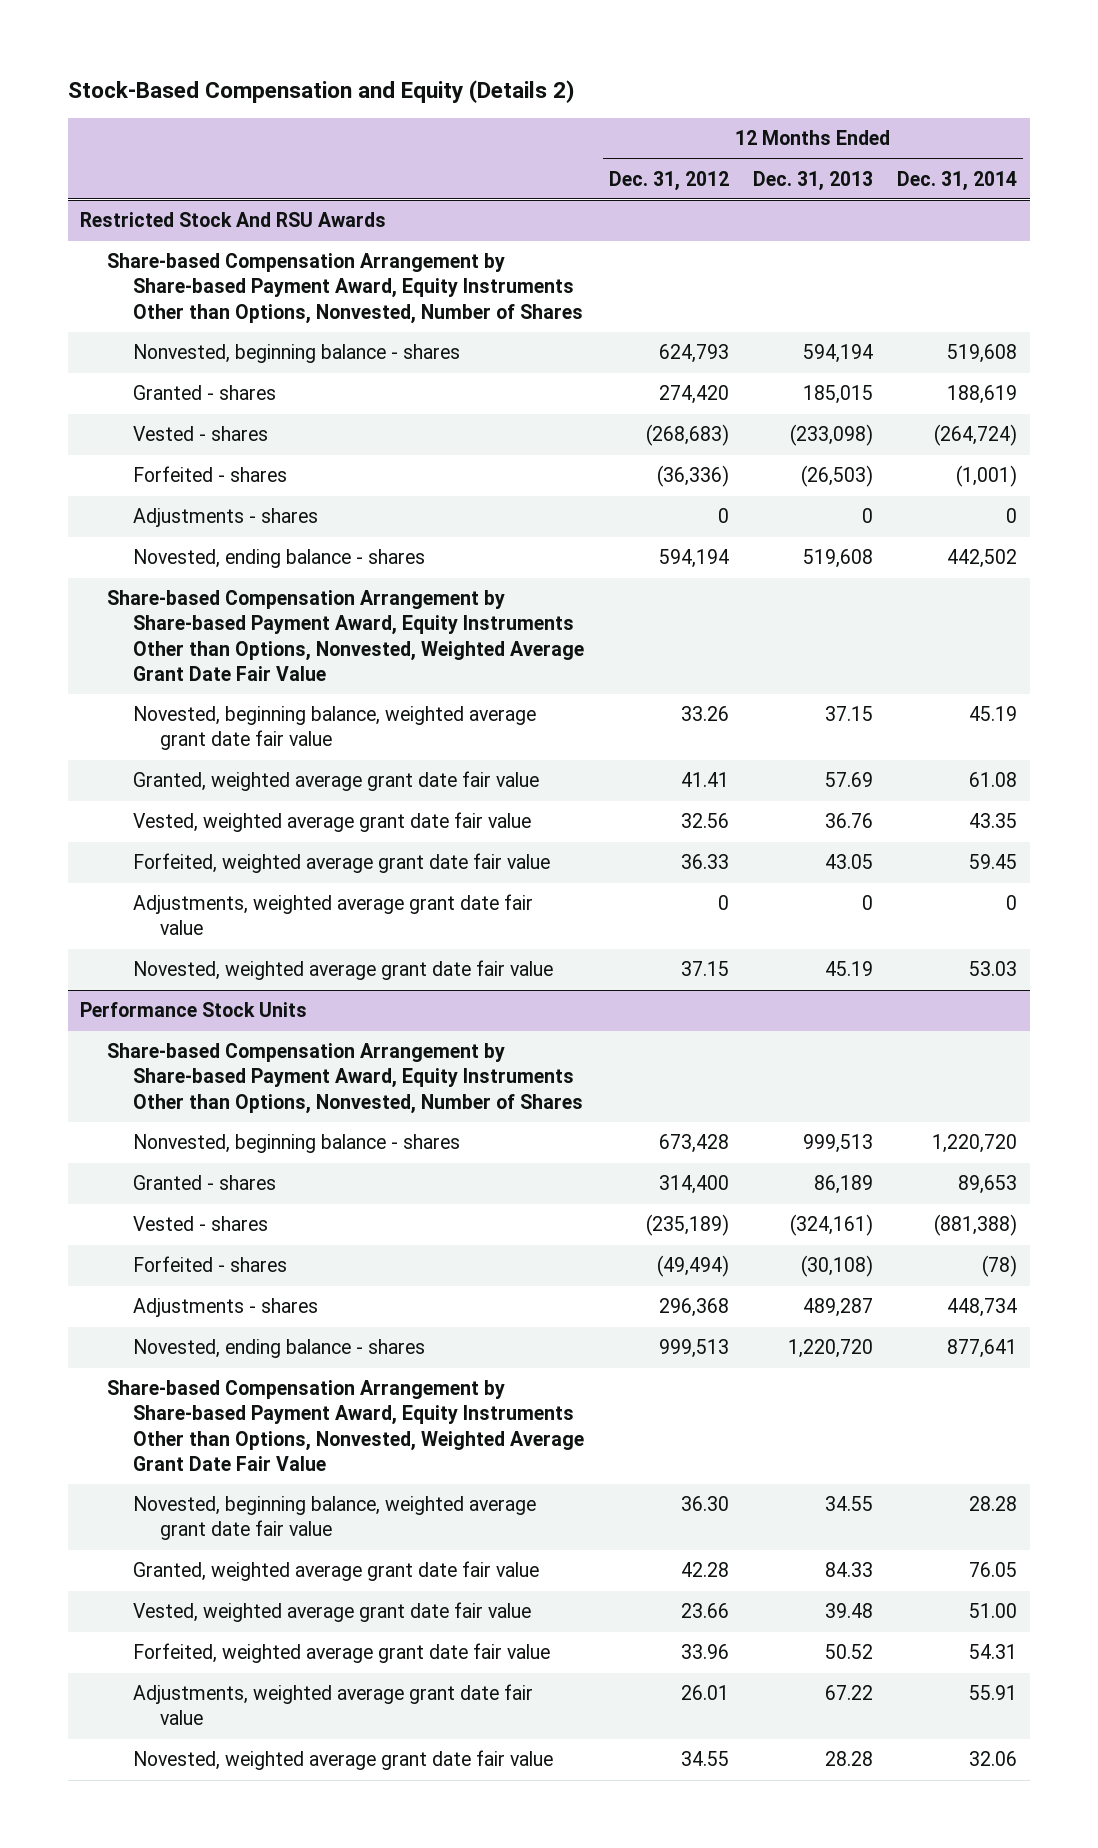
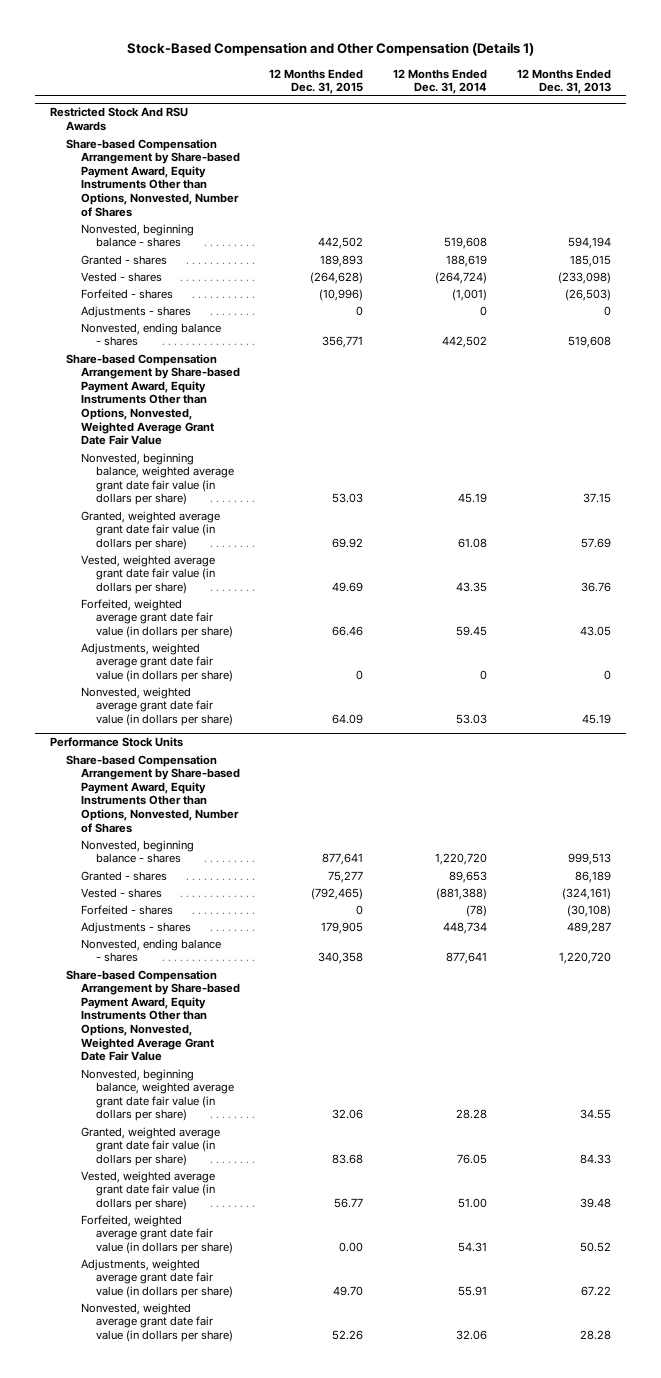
[68,80,575,104] Stock-Based Compensation and Equity (Details 2) -> [126,42,534,57] Stock-Based Compensation and Other Compensation (Details 1)
[608,170,729,191] Dec. 31, 2012 -> none
none -> [269,68,364,95] 12 Months Ended Dec. 31, 2015
[133,549,426,569] Novested, ending balance - shares -> [80,322,221,347] Nonvested, ending balance - shares
[133,706,537,751] Novested, beginning balance, weighted average grant date fair value -> [80,452,234,506] Nonvested, beginning balance, weighted average grant date fair value (in dollars per share)
[133,771,540,792] Granted, weighted average grant date fair value -> [80,510,220,550] Granted, weighted average grant date fair value (in dollars per share)
[133,812,532,833] Vested, weighted average grant date fair value -> [80,554,215,594] Vested, weighted average grant date fair value (in dollars per share)
[133,853,551,874] Forfeited, weighted average grant date fair value -> [80,598,233,638] Forfeited, weighted average grant date fair value (in dollars per share)
[133,894,534,936] Adjustments, weighted average grant date fair value -> [80,642,233,682] Adjustments, weighted average grant date fair value (in dollars per share)
[133,960,554,981] Novested, weighted average grant date fair value -> [80,686,233,726] Nonvested, weighted average grant date fair value (in dollars per share)
[133,1339,426,1359] Novested, ending balance - shares -> [80,938,221,963] Nonvested, ending balance - shares
[133,1496,537,1541] Novested, beginning balance, weighted average grant date fair value -> [80,1068,234,1122] Nonvested, beginning balance, weighted average grant date fair value (in dollars per share)
[133,1561,540,1582] Granted, weighted average grant date fair value -> [80,1126,220,1166] Granted, weighted average grant date fair value (in dollars per share)
[133,1602,532,1623] Vested, weighted average grant date fair value -> [80,1170,215,1210] Vested, weighted average grant date fair value (in dollars per share)
[133,1643,551,1664] Forfeited, weighted average grant date fair value -> [80,1214,233,1254] Forfeited, weighted average grant date fair value (in dollars per share)
[133,1684,534,1726] Adjustments, weighted average grant date fair value -> [80,1258,233,1298] Adjustments, weighted average grant date fair value (in dollars per share)
[133,1750,554,1771] Novested, weighted average grant date fair value -> [80,1302,233,1342] Nonvested, weighted average grant date fair value (in dollars per share)

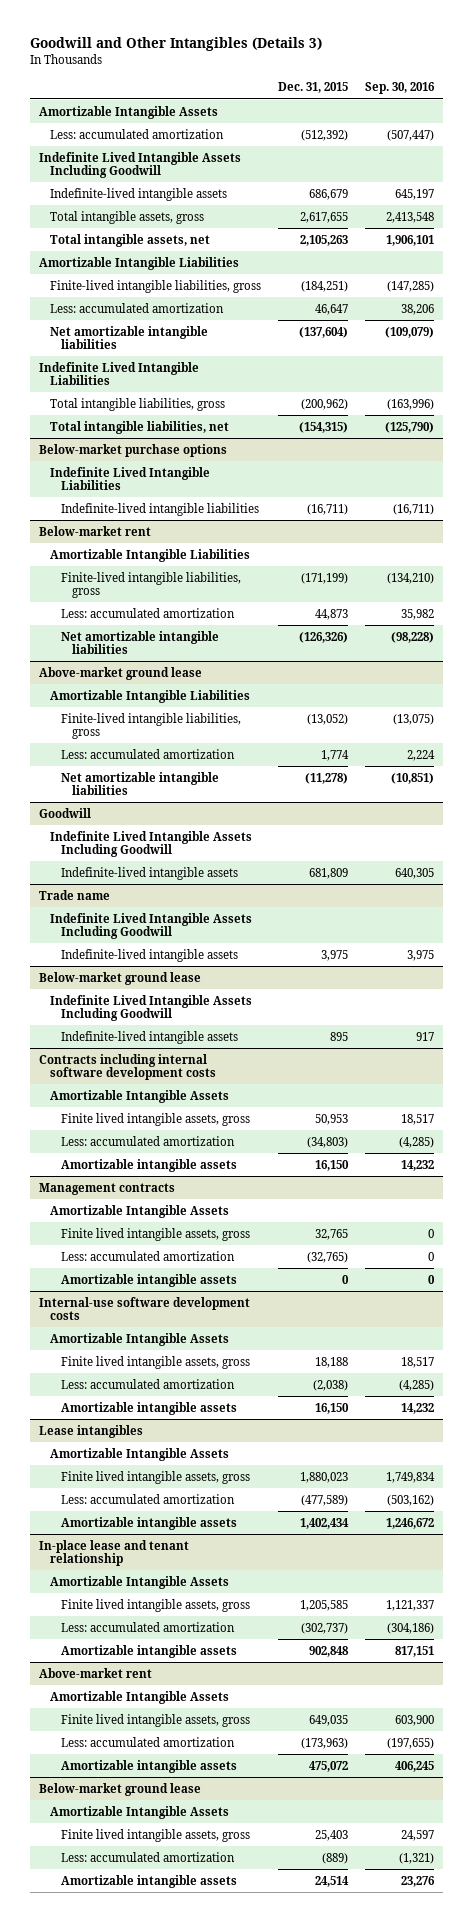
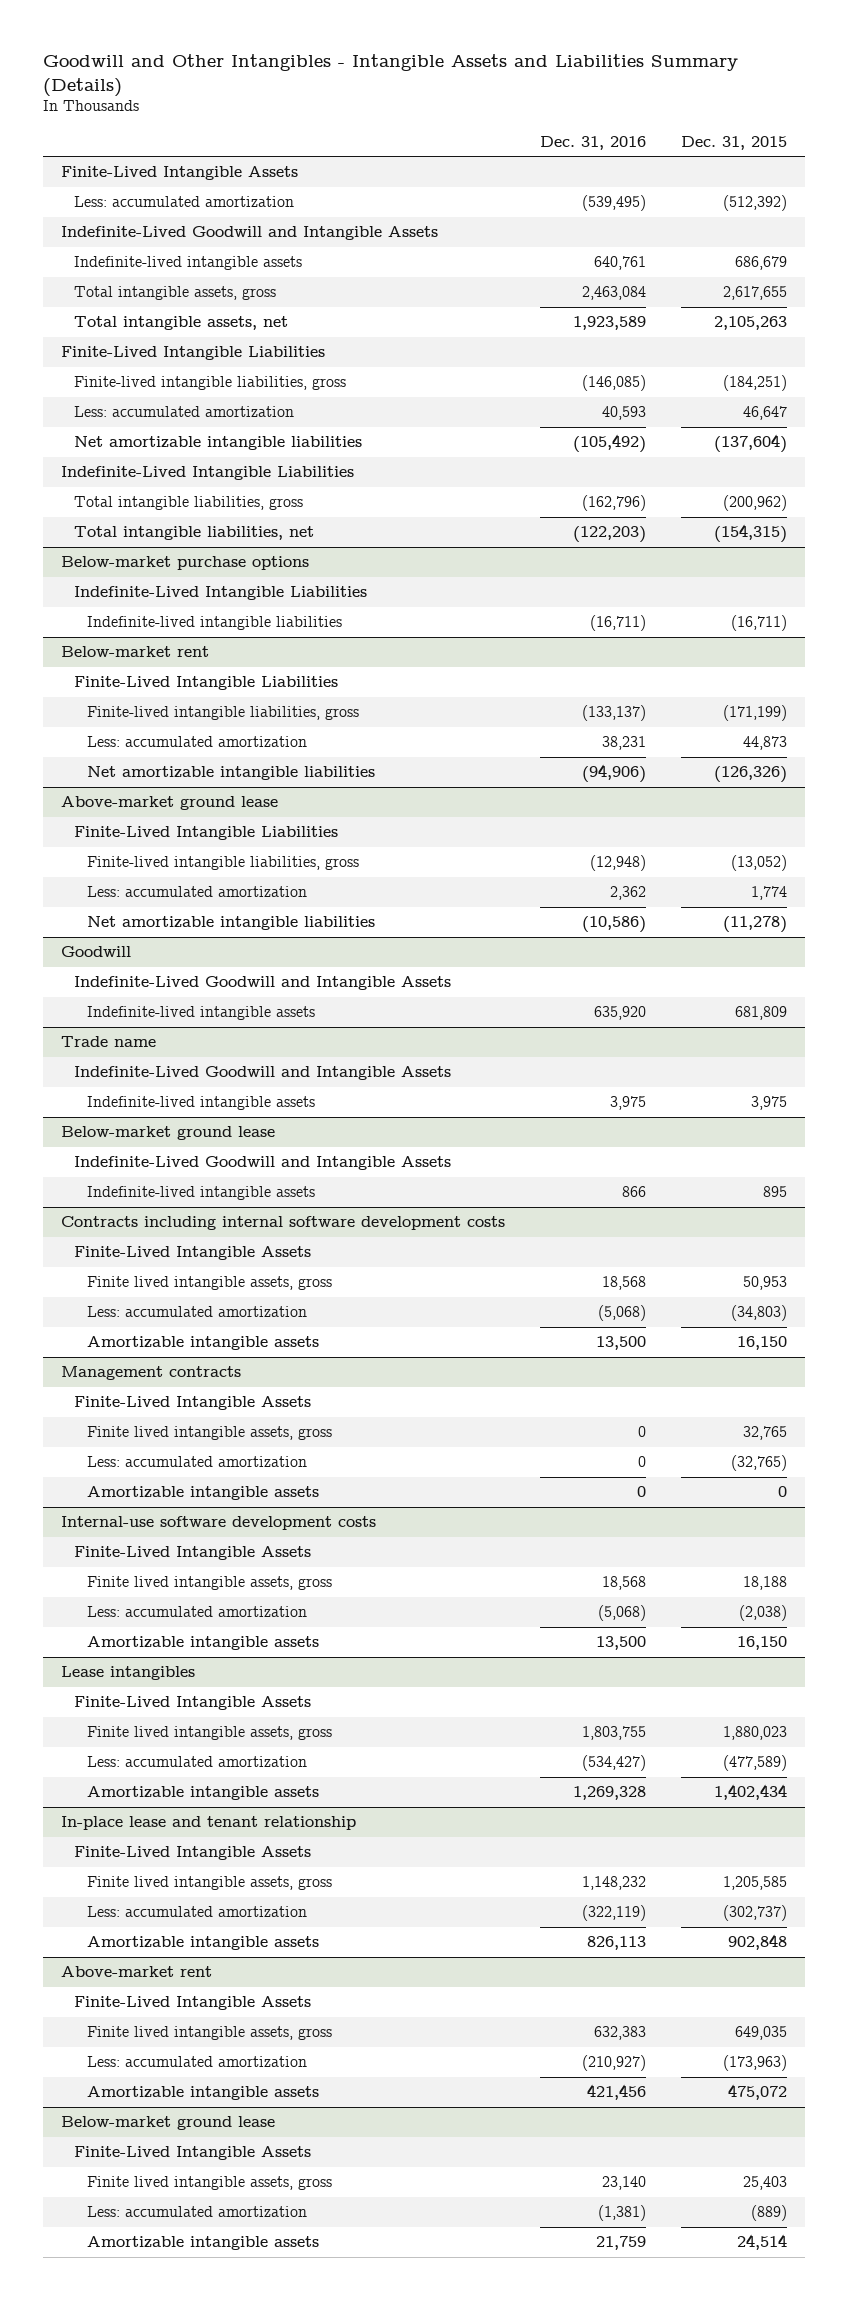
[30,37,323,52] Goodwill and Other Intangibles (Details 3) -> [43,53,739,97] Goodwill and Other Intangibles - Intangible Assets and Liabilities Summary (Details)
[365,82,436,95] Sep. 30, 2016 -> none
none -> [540,135,647,150] Dec. 31, 2016
[38,105,218,119] Amortizable Intangible Assets -> [60,166,298,181] Finite-Lived Intangible Assets
[38,151,241,179] Indefinite Lived Intangible Assets Including Goodwill -> [60,226,438,241] Indefinite-Lived Goodwill and Intangible Assets
[38,256,239,270] Amortizable Intangible Liabilities -> [60,346,325,361] Finite-Lived Intangible Liabilities
[38,361,199,386] Indefinite Lived Intangible Liabilities -> [60,466,354,481] Indefinite-Lived Intangible Liabilities
[50,466,211,491] Indefinite Lived Intangible Liabilities -> [74,586,368,601] Indefinite-Lived Intangible Liabilities
[50,548,251,562] Amortizable Intangible Liabilities -> [74,676,339,691] Finite-Lived Intangible Liabilities
[50,689,251,703] Amortizable Intangible Liabilities -> [74,826,339,841] Finite-Lived Intangible Liabilities
[50,830,253,858] Indefinite Lived Intangible Assets Including Goodwill -> [74,976,452,991] Indefinite-Lived Goodwill and Intangible Assets
[50,912,253,940] Indefinite Lived Intangible Assets Including Goodwill -> [74,1066,452,1081] Indefinite-Lived Goodwill and Intangible Assets
[50,994,253,1022] Indefinite Lived Intangible Assets Including Goodwill -> [74,1156,452,1171] Indefinite-Lived Goodwill and Intangible Assets
[50,1089,230,1103] Amortizable Intangible Assets -> [74,1246,312,1261] Finite-Lived Intangible Assets
[50,1204,230,1218] Amortizable Intangible Assets -> [74,1396,312,1411] Finite-Lived Intangible Assets
[50,1332,230,1346] Amortizable Intangible Assets -> [74,1546,312,1561] Finite-Lived Intangible Assets
[50,1447,230,1461] Amortizable Intangible Assets -> [74,1696,312,1711] Finite-Lived Intangible Assets
[50,1575,230,1589] Amortizable Intangible Assets -> [74,1846,312,1861] Finite-Lived Intangible Assets
[50,1690,230,1704] Amortizable Intangible Assets -> [74,1996,312,2011] Finite-Lived Intangible Assets
[50,1805,230,1819] Amortizable Intangible Assets -> [74,2146,312,2161] Finite-Lived Intangible Assets

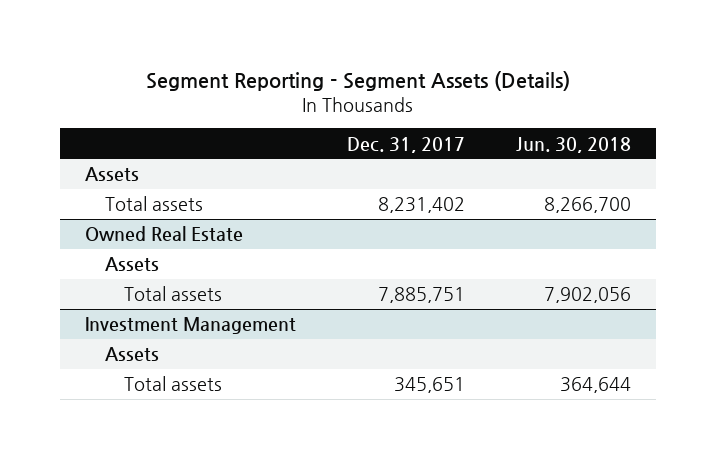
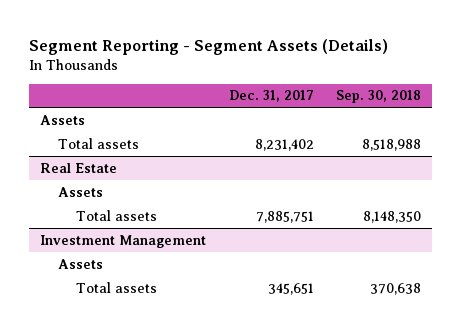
[515,136,631,153] Jun. 30, 2018 -> none
none -> [335,90,421,104] Sep. 30, 2018
[85,226,244,242] Owned Real Estate -> [40,162,118,173] Real Estate

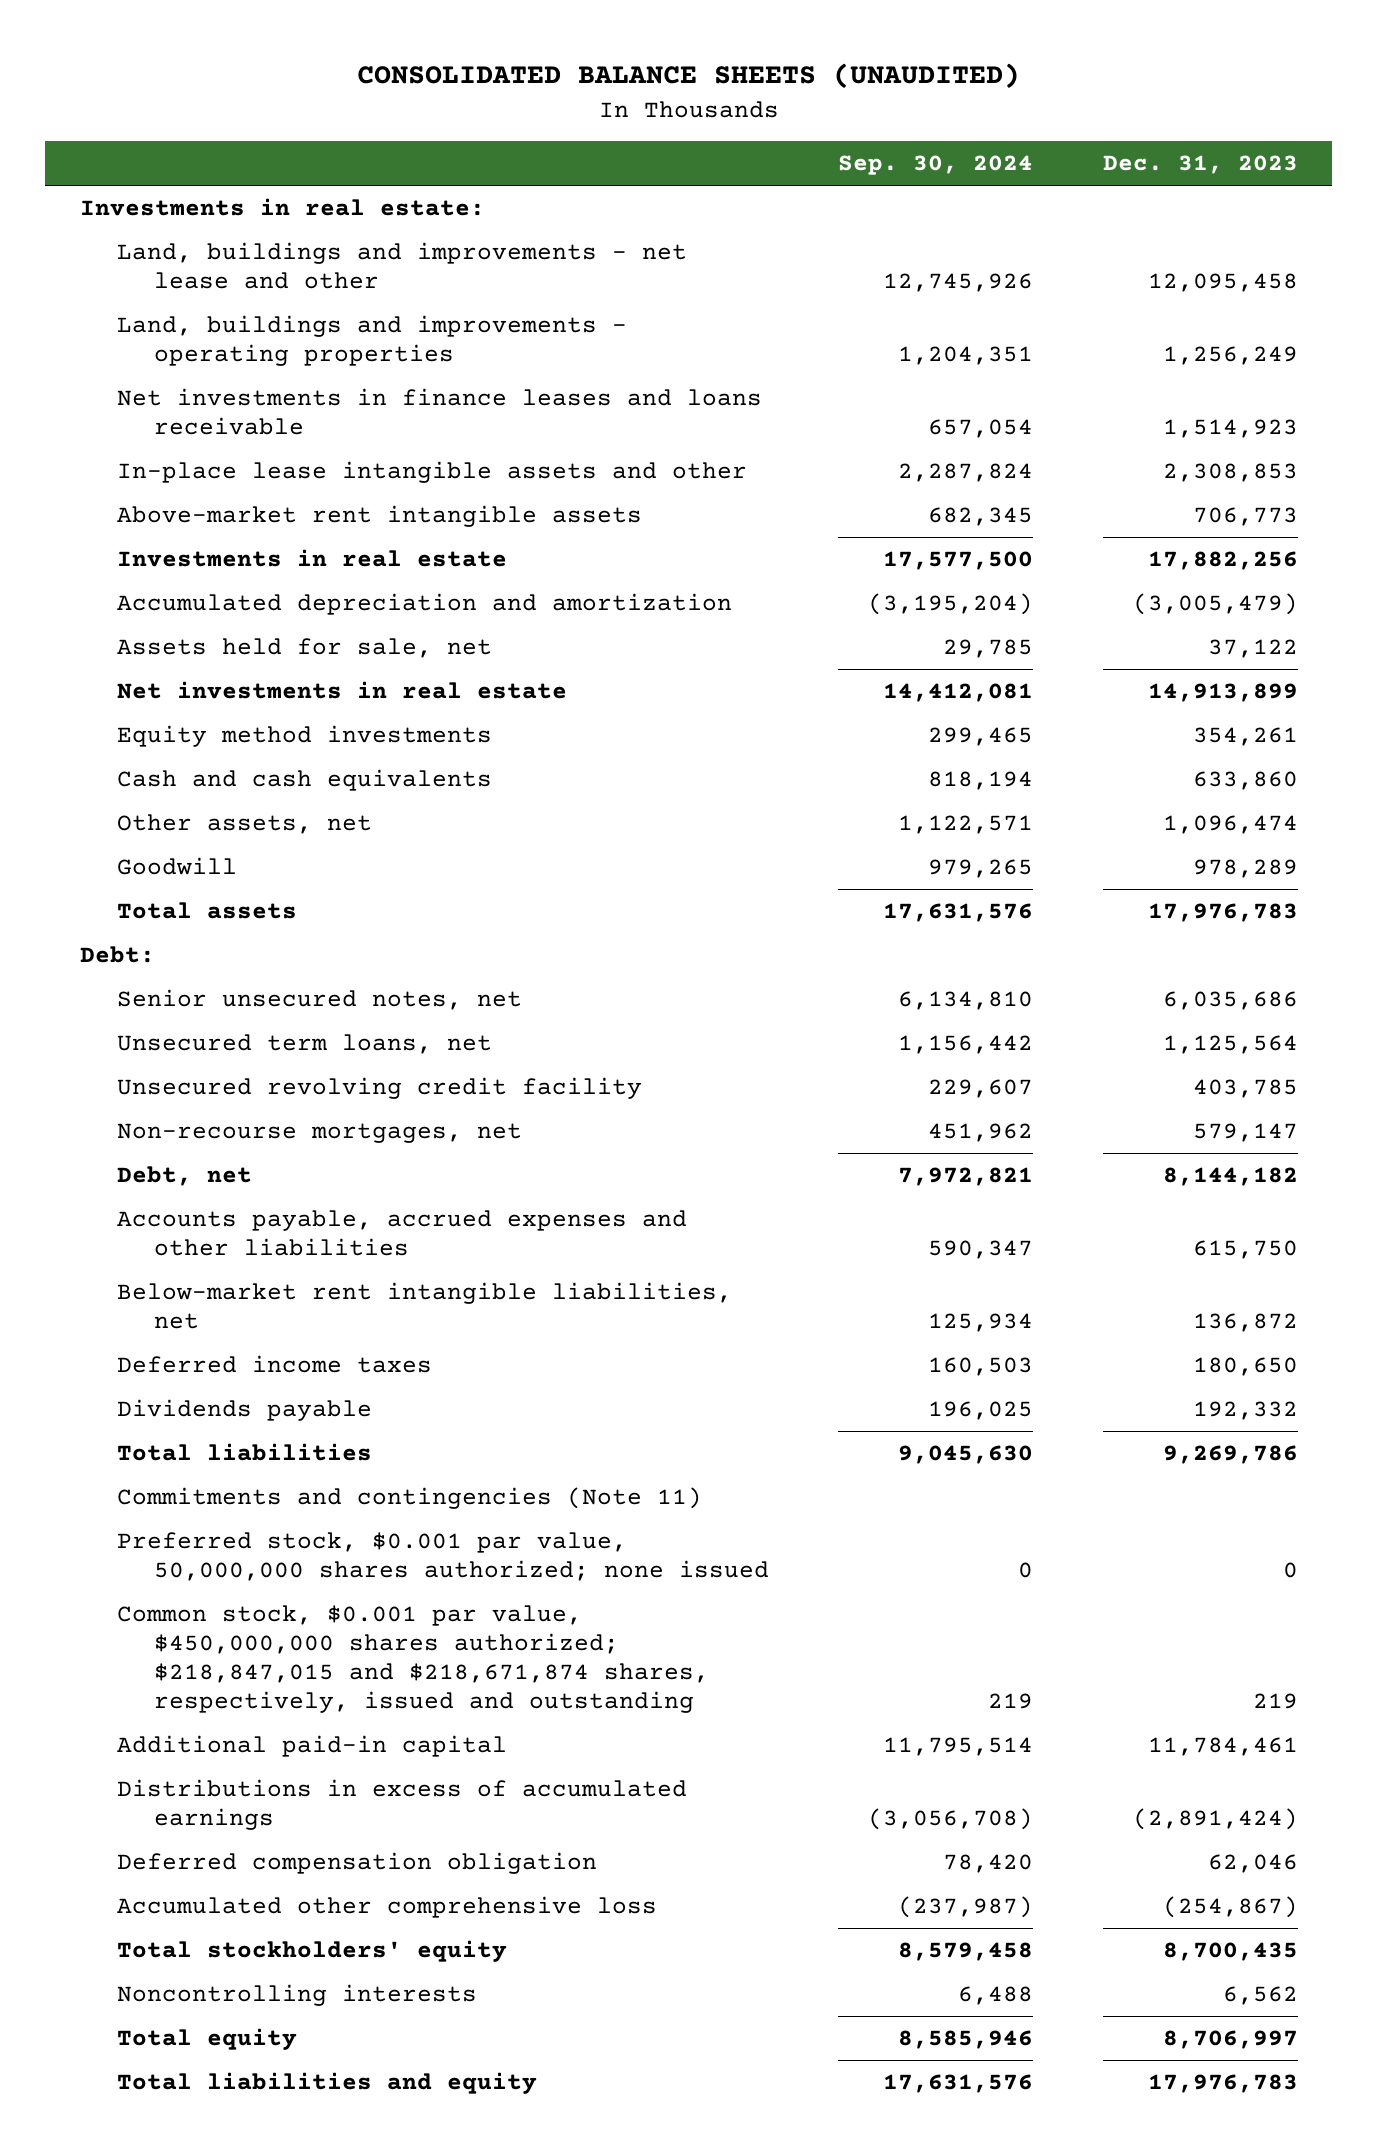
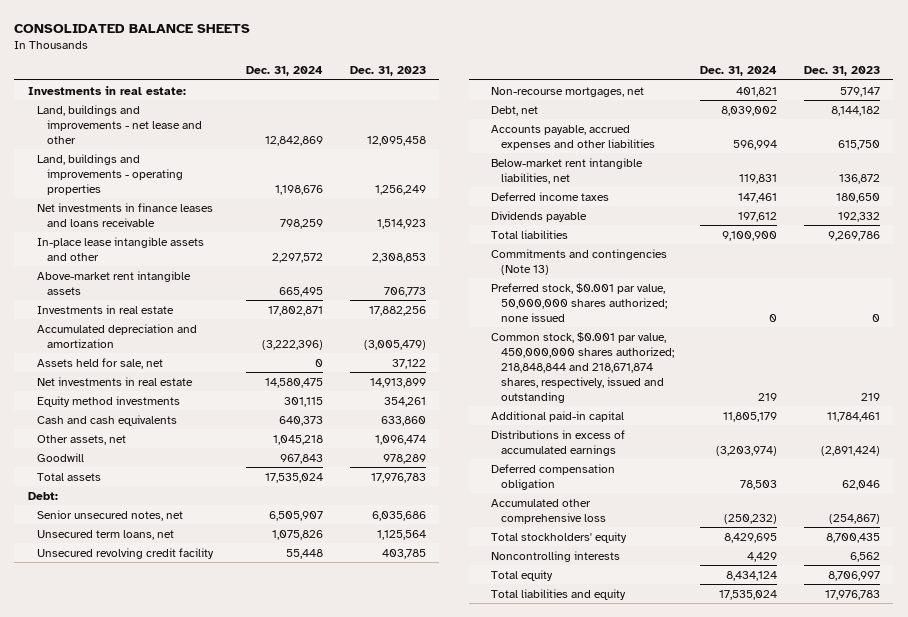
[356,63,1020,90] CONSOLIDATED BALANCE SHEETS (UNAUDITED) -> [14,23,251,33] CONSOLIDATED BALANCE SHEETS
[838,155,1034,176] Sep. 30, 2024 -> none
none -> [246,66,324,77] Dec. 31, 2024
[116,1487,702,1510] Commitments and contingencies (Note 11) -> [491,248,668,275] Commitments and contingencies (Note 13)
[116,1605,709,1714] Common stock, $0.001 par value, $450,000,000 shares authorized; $218,847,015 and $218,671,874 shares, respectively, issued and outstanding -> [491,331,675,403] Common stock, $0.001 par value, 450,000,000 shares authorized; 218,848,844 and 218,671,874 shares, respectively, issued and outstanding

